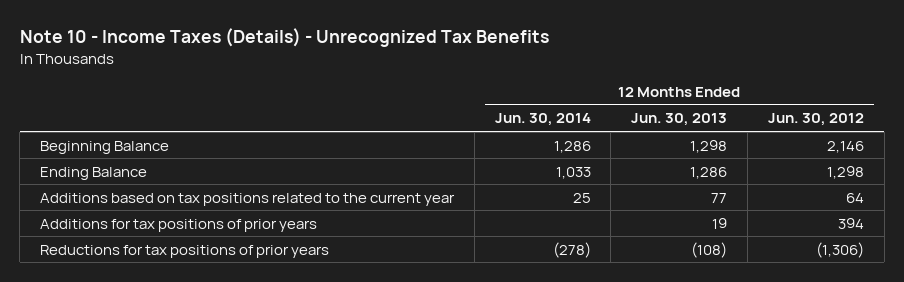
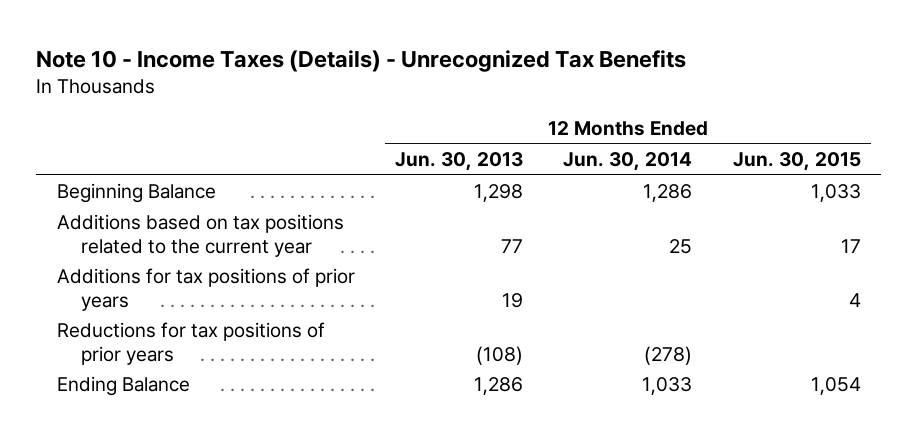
[767,113,864,127] Jun. 30, 2012 -> none
none -> [732,151,861,171] Jun. 30, 2015
[40,166,148,180] Ending Balance -> [56,376,190,397] Ending Balance

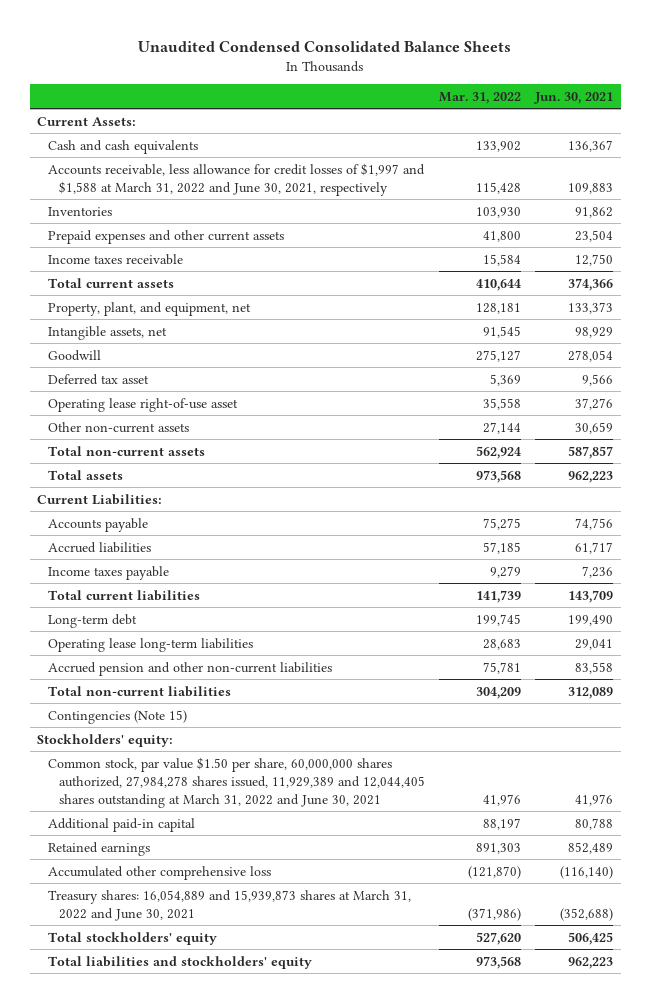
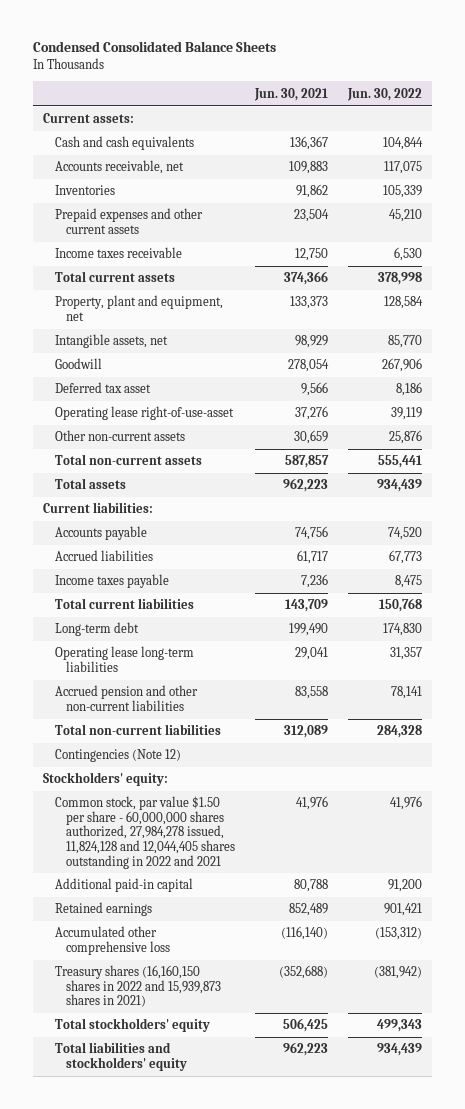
[138,40,512,52] Unaudited Condensed Consolidated Balance Sheets -> [33,41,277,53] Condensed Consolidated Balance Sheets
[439,91,522,104] Mar. 31, 2022 -> none
none -> [347,87,423,101] Jun. 30, 2022
[37,116,137,126] Current Assets: -> [43,113,135,124] Current assets:
[48,162,426,196] Accounts receivable, less allowance for credit losses of $1,997 and $1,588 at March 31, 2022 and June 30, 2021, respectively -> [54,160,184,175] Accounts receivable, net
[48,301,252,316] Property, plant, and equipment, net -> [54,295,223,321] Property, plant and equipment, net
[48,397,239,412] Operating lease right-of-use asset -> [54,406,234,421] Operating lease right-of-use-asset
[37,493,163,505] Current Liabilities: -> [43,502,154,514] Current liabilities:
[48,709,188,724] Contingencies (Note 15) -> [54,749,181,763] Contingencies (Note 12)
[48,756,425,808] Common stock, par value $1.50 per share, 60,000,000 shares authorized, 27,984,278 shares issued, 11,929,389 and 12,044,405 shares outstanding at March 31, 2022 and June 30, 2021 -> [54,796,235,869] Common stock, par value $1.50 per share - 60,000,000 shares authorized, 27,984,278 issued, 11,824,128 and 12,044,405 shares outstanding in 2022 and 2021
[48,889,412,921] Treasury shares: 16,054,889 and 15,939,873 shares at March 31, 2022 and June 30, 2021 -> [54,965,221,1008] Treasury shares (16,160,150 shares in 2022 and 15,939,873 shares in 2021)

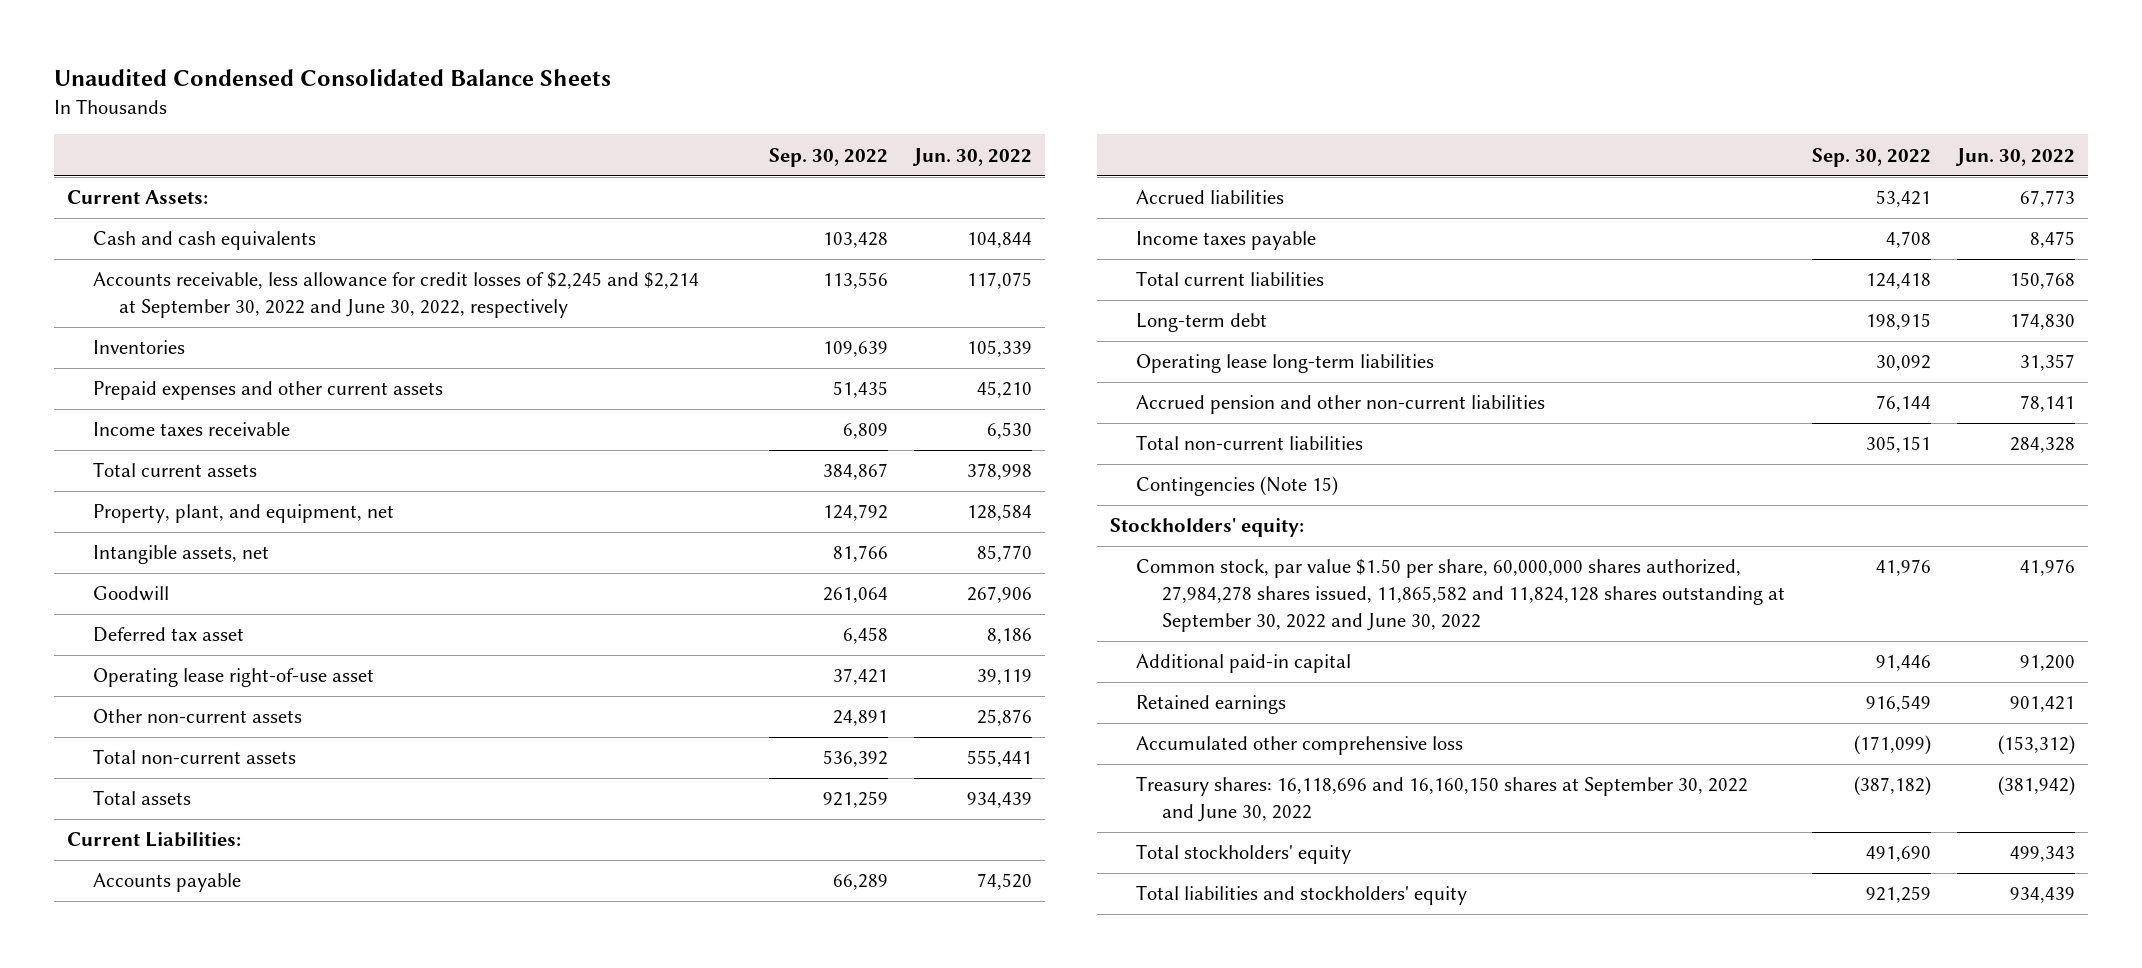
[33,41,277,53] Condensed Consolidated Balance Sheets -> [53,68,611,86] Unaudited Condensed Consolidated Balance Sheets
[253,87,328,101] Jun. 30, 2021 -> none
none -> [768,147,888,167] Sep. 30, 2022
[43,113,135,124] Current assets: -> [66,190,208,205] Current Assets:
[54,160,184,175] Accounts receivable, net -> [92,272,699,319] Accounts receivable, less allowance for credit losses of $2,245 and $2,214 at September 30, 2022 and June 30, 2022, respectively
[54,295,223,321] Property, plant and equipment, net -> [92,504,394,524] Property, plant, and equipment, net
[54,406,234,421] Operating lease right-of-use-asset -> [92,668,374,688] Operating lease right-of-use asset
[43,502,154,514] Current liabilities: -> [66,832,241,848] Current Liabilities:
[54,749,181,763] Contingencies (Note 12) -> [1136,476,1339,497] Contingencies (Note 15)
[54,796,235,869] Common stock, par value $1.50 per share - 60,000,000 shares authorized, 27,984,278 issued, 11,824,128 and 12,044,405 shares outstanding in 2022 and 2021 -> [1136,559,1786,633] Common stock, par value $1.50 per share, 60,000,000 shares authorized, 27,984,278 shares issued, 11,865,582 and 11,824,128 shares outstanding at September 30, 2022 and June 30, 2022
[54,965,221,1008] Treasury shares (16,160,150 shares in 2022 and 15,939,873 shares in 2021) -> [1136,776,1749,823] Treasury shares: 16,118,696 and 16,160,150 shares at September 30, 2022 and June 30, 2022

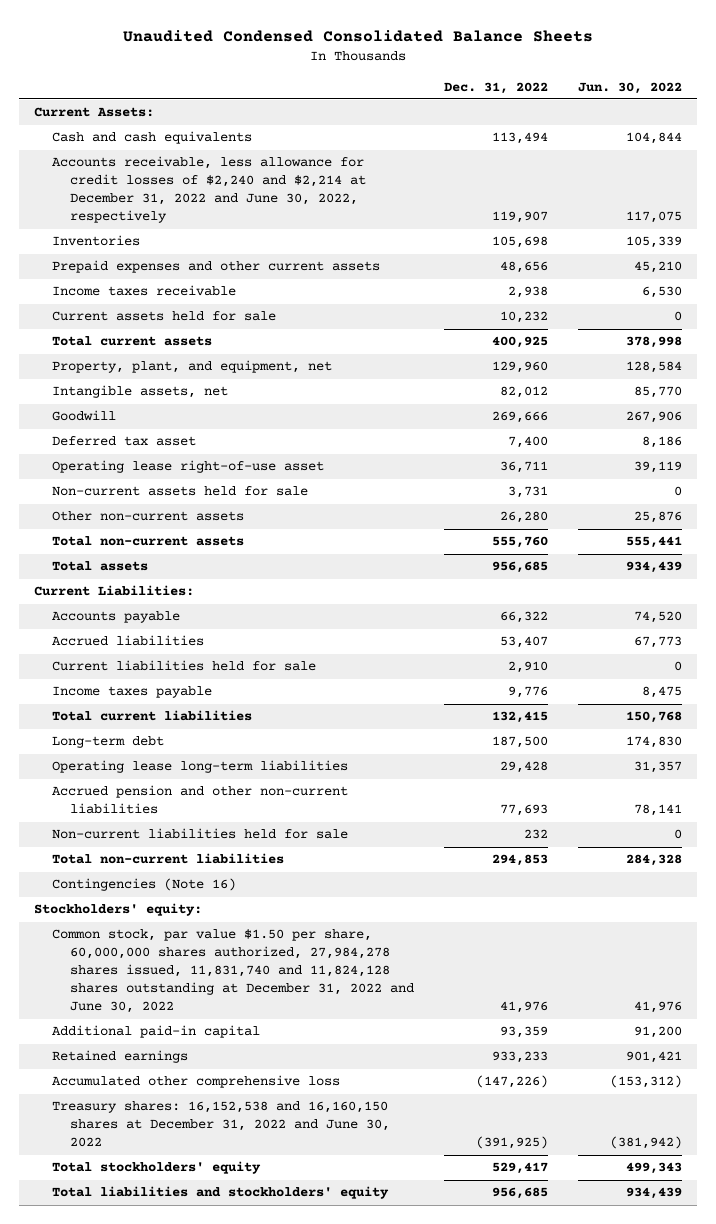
[768,147,888,167] Sep. 30, 2022 -> none
none -> [444,81,549,94] Dec. 31, 2022
[92,272,699,319] Accounts receivable, less allowance for credit losses of $2,245 and $2,214 at September 30, 2022 and June 30, 2022, respectively -> [52,156,367,224] Accounts receivable, less allowance for credit losses of $2,240 and $2,214 at December 31, 2022 and June 30, 2022, respectively
none -> [52,311,277,322] Current assets held for sale
none -> [52,486,309,497] Non-current assets held for sale
none -> [52,660,317,672] Current liabilities held for sale
none -> [52,828,349,840] Non-current liabilities held for sale
[1136,476,1339,497] Contingencies (Note 15) -> [52,878,237,892] Contingencies (Note 16)
[1136,559,1786,633] Common stock, par value $1.50 per share, 60,000,000 shares authorized, 27,984,278 shares issued, 11,865,582 and 11,824,128 shares outstanding at September 30, 2022 and June 30, 2022 -> [52,929,415,1014] Common stock, par value $1.50 per share, 60,000,000 shares authorized, 27,984,278 shares issued, 11,831,740 and 11,824,128 shares outstanding at December 31, 2022 and June 30, 2022
[1136,776,1749,823] Treasury shares: 16,118,696 and 16,160,150 shares at September 30, 2022 and June 30, 2022 -> [52,1101,391,1148] Treasury shares: 16,152,538 and 16,160,150 shares at December 31, 2022 and June 30, 2022

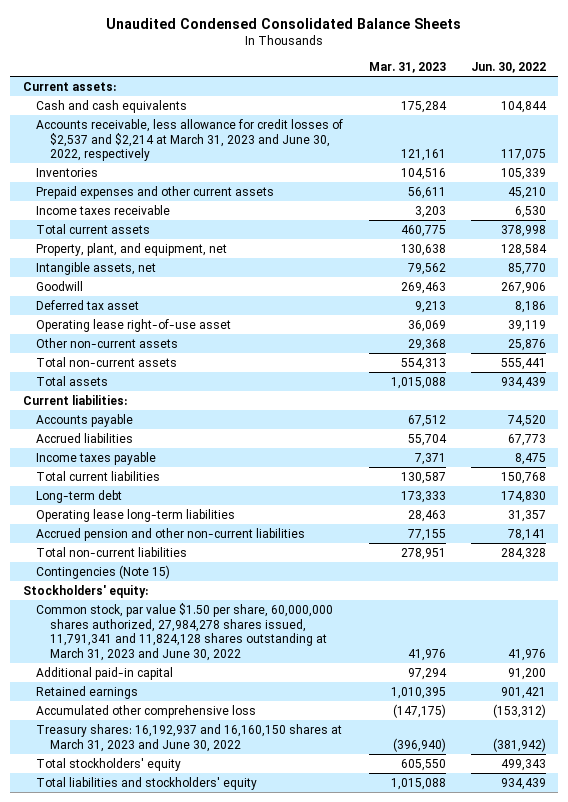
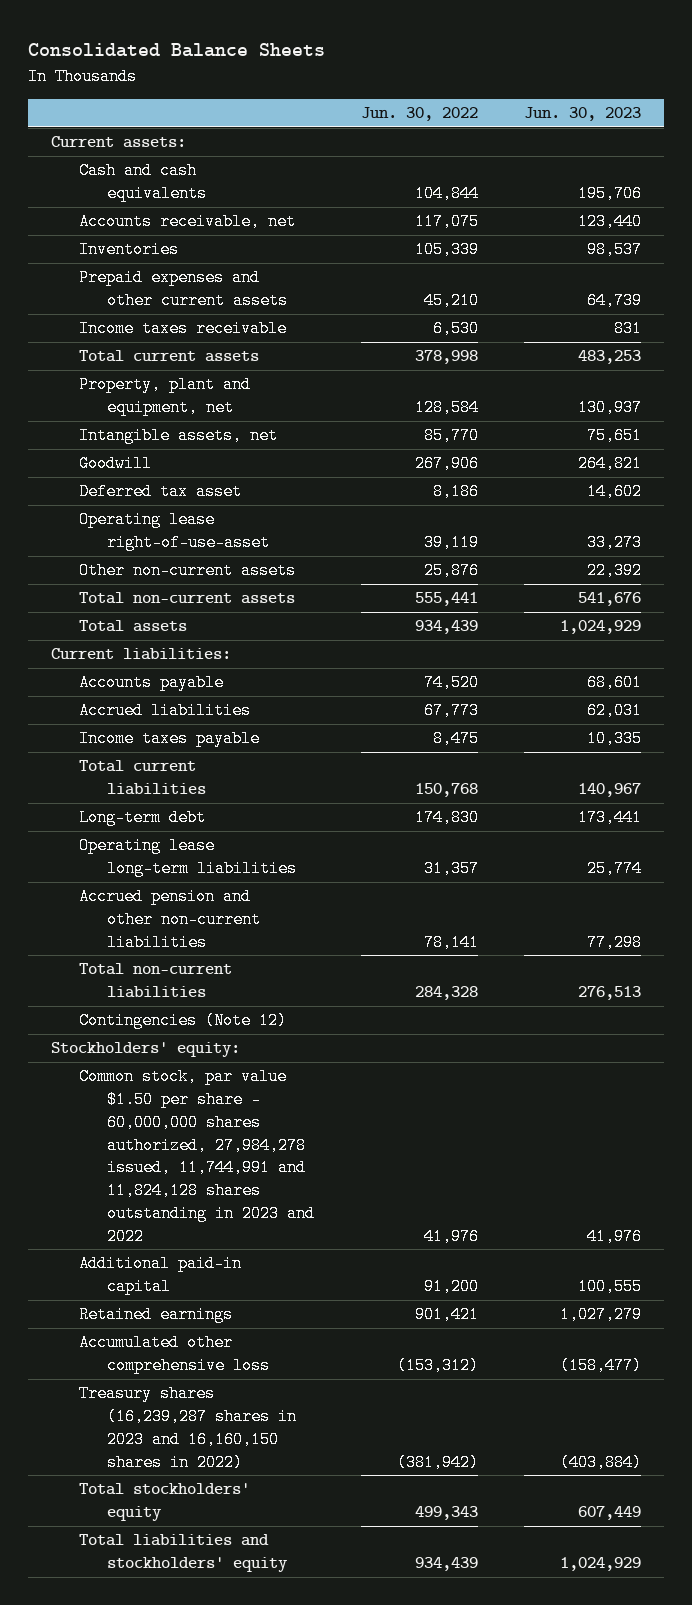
[106,17,462,29] Unaudited Condensed Consolidated Balance Sheets -> [27,43,325,58] Consolidated Balance Sheets
[368,62,446,74] Mar. 31, 2023 -> none
none -> [524,107,642,122] Jun. 30, 2023
[36,118,344,162] Accounts receivable, less allowance for credit losses of $2,537 and $2,214 at March 31, 2023 and June 30, 2022, respectively -> [79,213,297,231] Accounts receivable, net
[36,242,228,256] Property, plant, and equipment, net -> [79,376,252,417] Property, plant and equipment, net
[36,318,232,332] Operating lease right-of-use asset -> [79,511,271,552] Operating lease right-of-use-asset
[36,564,171,579] Contingencies (Note 15) -> [79,1012,288,1030] Contingencies (Note 12)
[36,602,334,662] Common stock, par value $1.50 per share, 60,000,000 shares authorized, 27,984,278 shares issued, 11,791,341 and 11,824,128 shares outstanding at March 31, 2023 and June 30, 2022 -> [79,1068,316,1245] Common stock, par value $1.50 per share - 60,000,000 shares authorized, 27,984,278 issued, 11,744,991 and 11,824,128 shares outstanding in 2023 and 2022
[36,723,343,752] Treasury shares: 16,192,937 and 16,160,150 shares at March 31, 2023 and June 30, 2022 -> [79,1385,298,1471] Treasury shares (16,239,287 shares in 2023 and 16,160,150 shares in 2022)

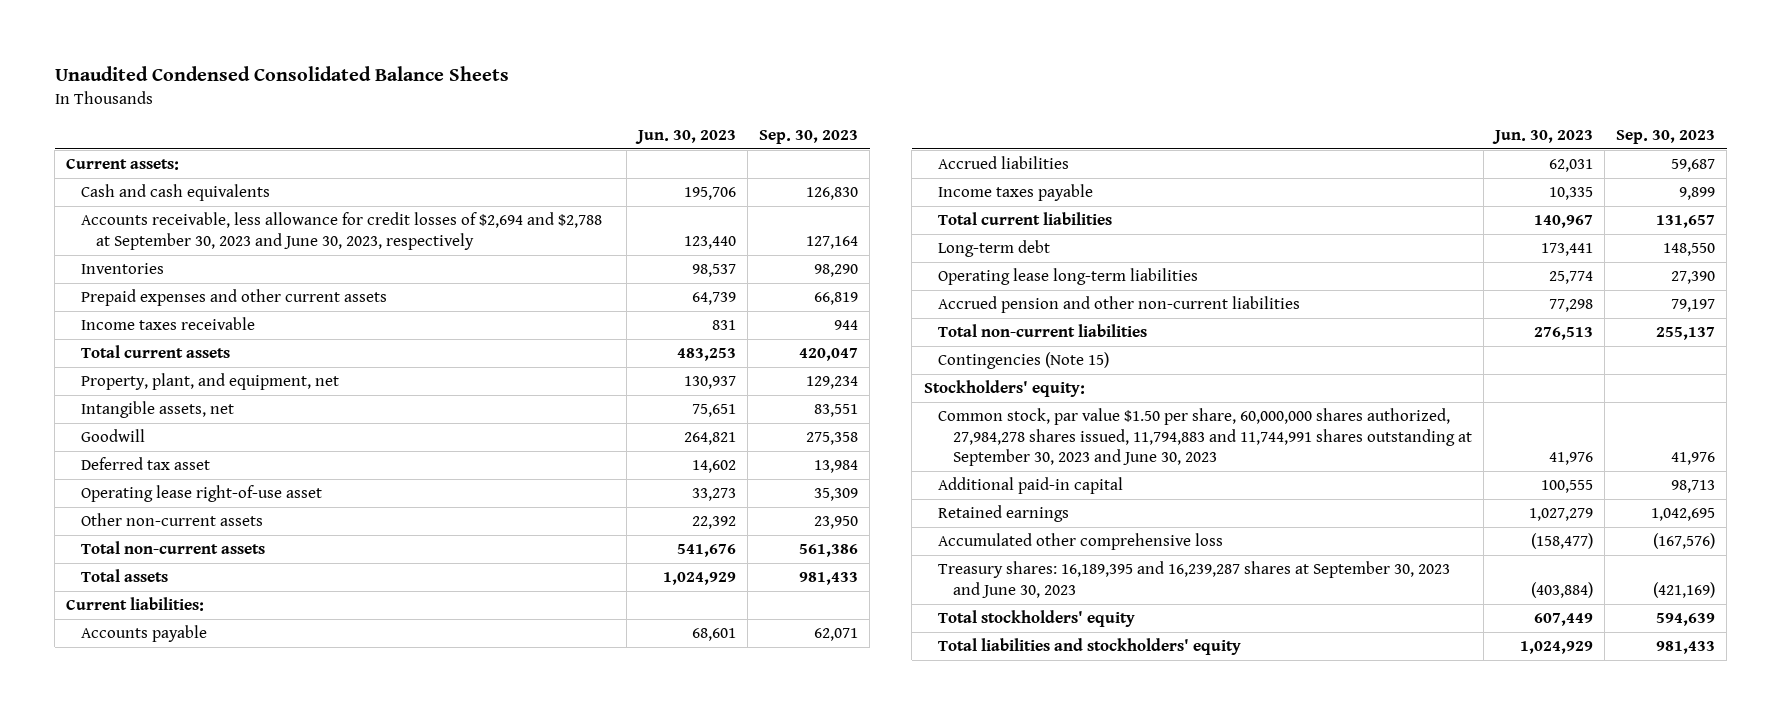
[27,43,325,58] Consolidated Balance Sheets -> [54,65,509,81] Unaudited Condensed Consolidated Balance Sheets
[360,107,478,122] Jun. 30, 2022 -> none
none -> [759,129,859,144] Sep. 30, 2023
[79,213,297,231] Accounts receivable, net -> [80,212,602,250] Accounts receivable, less allowance for credit losses of $2,694 and $2,788 at September 30, 2023 and June 30, 2023, respectively
[79,376,252,417] Property, plant and equipment, net -> [80,373,339,391] Property, plant, and equipment, net
[79,511,271,552] Operating lease right-of-use-asset -> [80,485,322,503] Operating lease right-of-use asset
[79,1012,288,1030] Contingencies (Note 12) -> [938,352,1110,370] Contingencies (Note 15)
[79,1068,316,1245] Common stock, par value $1.50 per share - 60,000,000 shares authorized, 27,984,278 issued, 11,744,991 and 11,824,128 shares outstanding in 2023 and 2022 -> [938,408,1472,467] Common stock, par value $1.50 per share, 60,000,000 shares authorized, 27,984,278 shares issued, 11,794,883 and 11,744,991 shares outstanding at September 30, 2023 and June 30, 2023
[79,1385,298,1471] Treasury shares (16,239,287 shares in 2023 and 16,160,150 shares in 2022) -> [938,561,1451,598] Treasury shares: 16,189,395 and 16,239,287 shares at September 30, 2023 and June 30, 2023

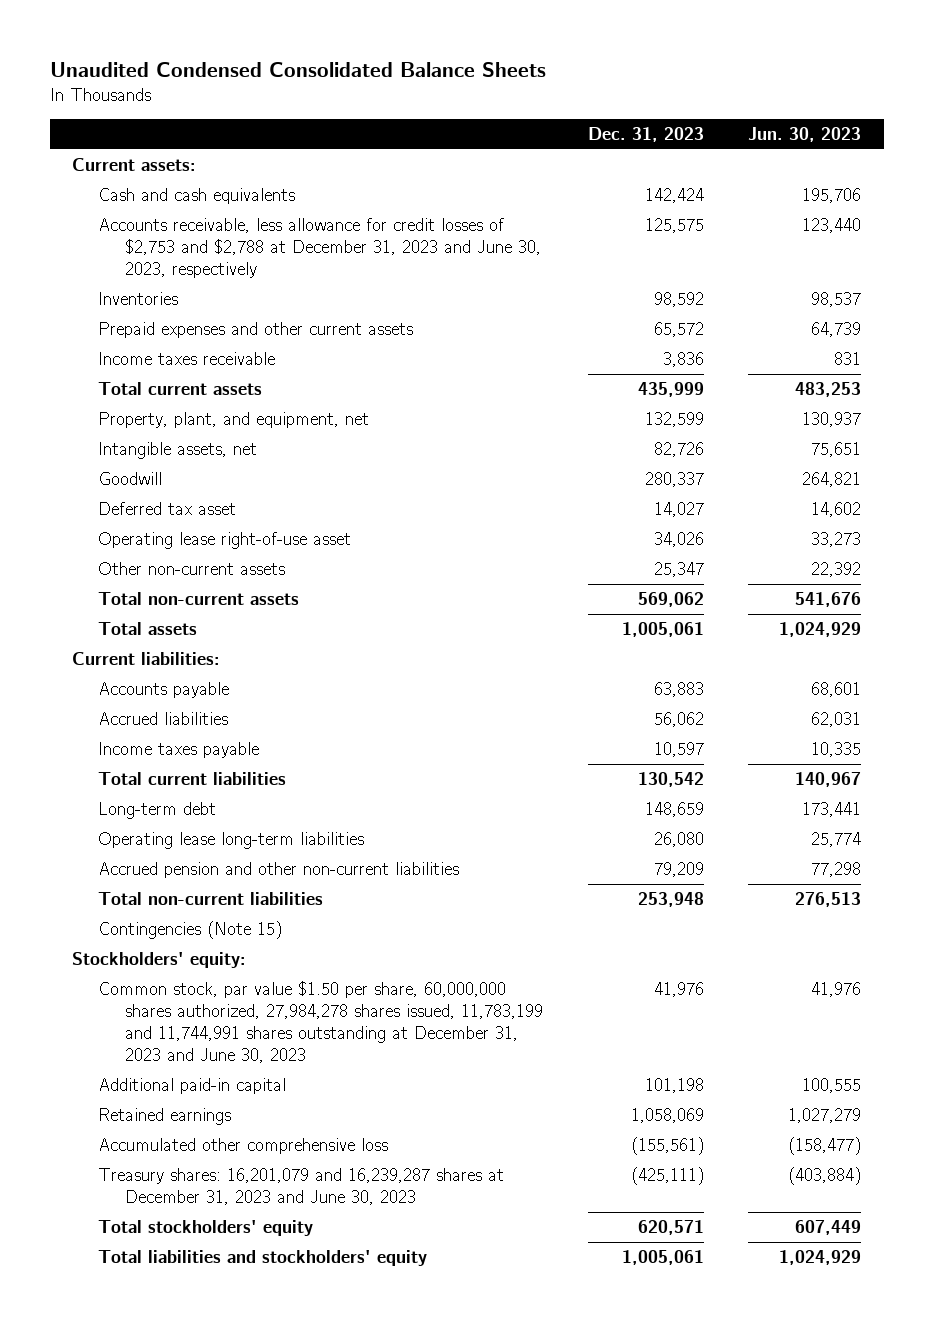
[759,129,859,144] Sep. 30, 2023 -> none
none -> [587,126,704,142] Dec. 31, 2023
[80,212,602,250] Accounts receivable, less allowance for credit losses of $2,694 and $2,788 at September 30, 2023 and June 30, 2023, respectively -> [98,218,541,278] Accounts receivable, less allowance for credit losses of $2,753 and $2,788 at December 31, 2023 and June 30, 2023, respectively
[938,408,1472,467] Common stock, par value $1.50 per share, 60,000,000 shares authorized, 27,984,278 shares issued, 11,794,883 and 11,744,991 shares outstanding at September 30, 2023 and June 30, 2023 -> [98,981,543,1063] Common stock, par value $1.50 per share, 60,000,000 shares authorized, 27,984,278 shares issued, 11,783,199 and 11,744,991 shares outstanding at December 31, 2023 and June 30, 2023
[938,561,1451,598] Treasury shares: 16,189,395 and 16,239,287 shares at September 30, 2023 and June 30, 2023 -> [98,1168,505,1205] Treasury shares: 16,201,079 and 16,239,287 shares at December 31, 2023 and June 30, 2023

